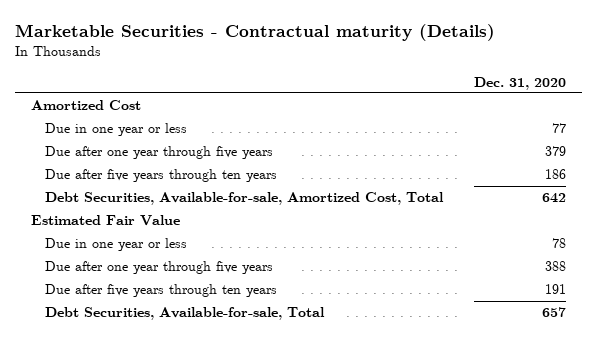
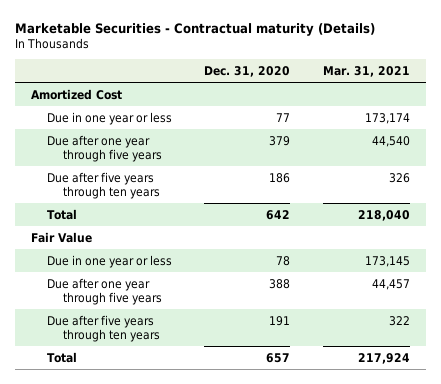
none -> [322,66,410,78] Mar. 31, 2021
[44,192,444,206] Debt Securities, Available-for-sale, Amortized Cost, Total -> [47,208,78,220] Total
[30,215,180,227] Estimated Fair Value -> [30,231,92,243] Fair Value
[44,307,325,321] Debt Securities, Available-for-sale, Total -> [47,351,78,363] Total

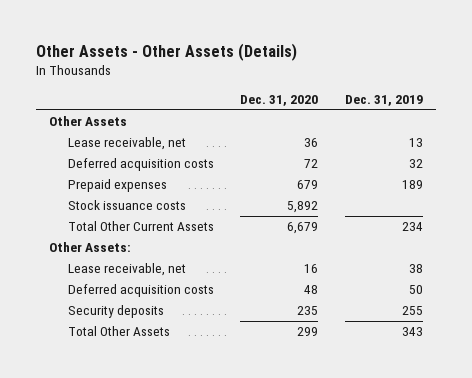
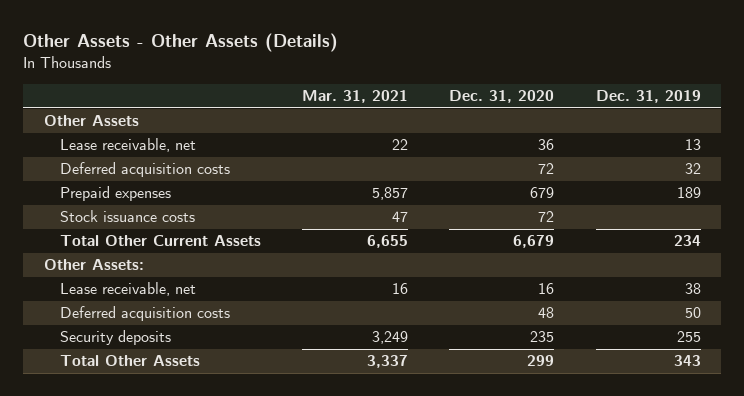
none -> [302,90,409,104] Mar. 31, 2021
[287,201,319,214] 5,892 -> [538,211,555,223] 72

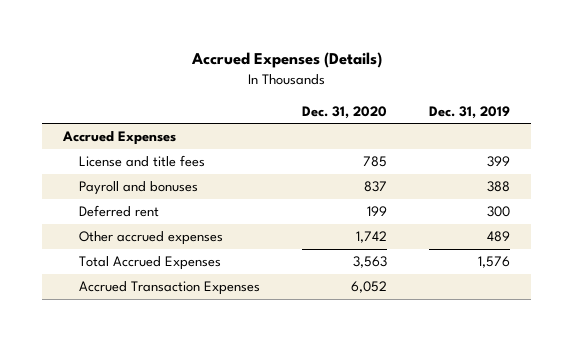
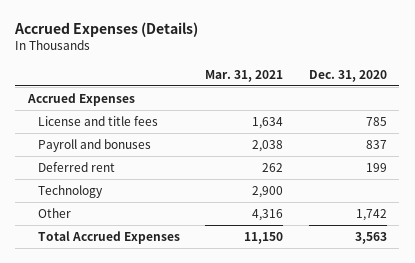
[429,105,511,119] Dec. 31, 2019 -> none
none -> [205,69,284,82] Mar. 31, 2021
none -> [38,184,104,198] Technology
[78,231,223,246] Other accrued expenses -> [38,207,72,218] Other
[78,281,260,296] Accrued Transaction Expenses -> none

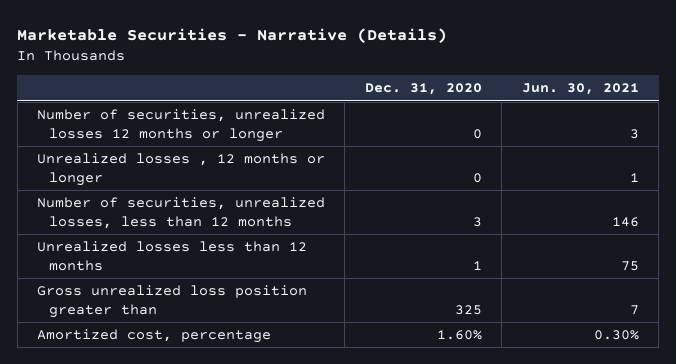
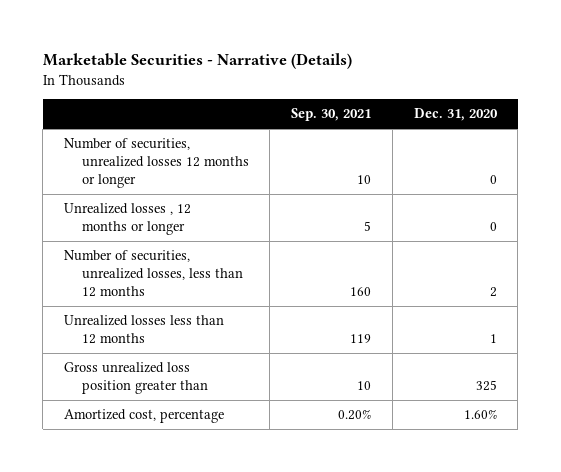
[521,83,639,96] Jun. 30, 2021 -> none
none -> [291,108,372,122] Sep. 30, 2021
[472,216,482,227] 3 -> [489,286,497,297] 2

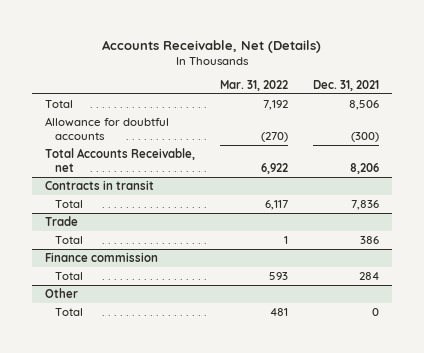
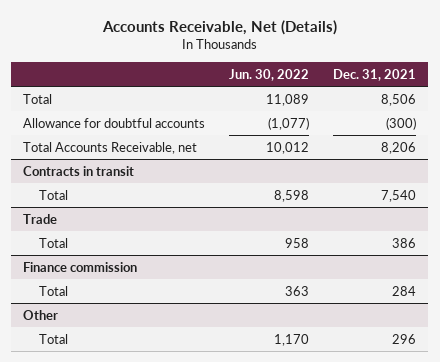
[219,80,288,92] Mar. 31, 2022 -> none
none -> [229,68,310,81] Jun. 30, 2022
[351,199,380,210] 7,836 -> [381,189,417,202] 7,540
[372,307,380,316] 0 -> [392,333,417,344] 296

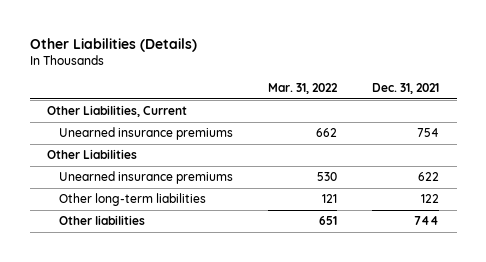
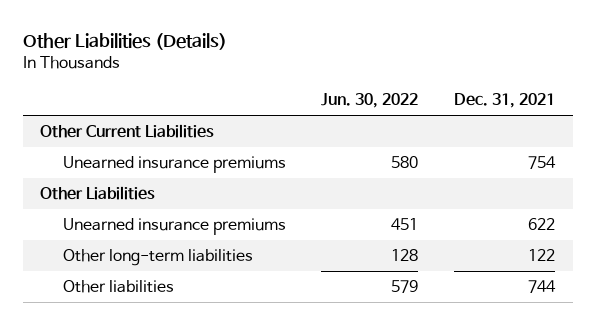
[268,83,339,95] Mar. 31, 2022 -> none
none -> [321,93,419,109] Jun. 30, 2022
[47,105,188,118] Other Liabilities, Current -> [40,124,215,139] Other Current Liabilities

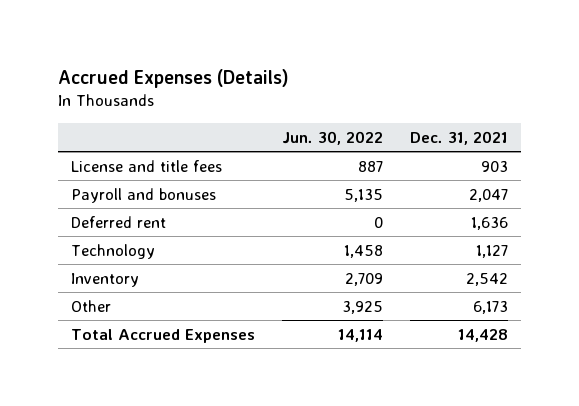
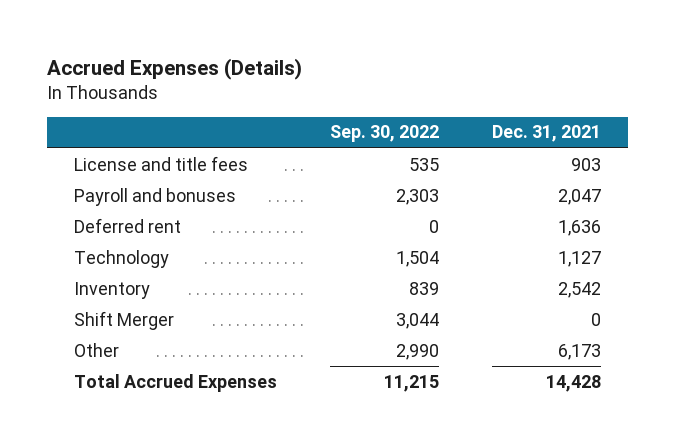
[281,130,383,145] Jun. 30, 2022 -> none
none -> [330,125,440,143] Sep. 30, 2022
none -> [73,310,174,330] Shift Merger

